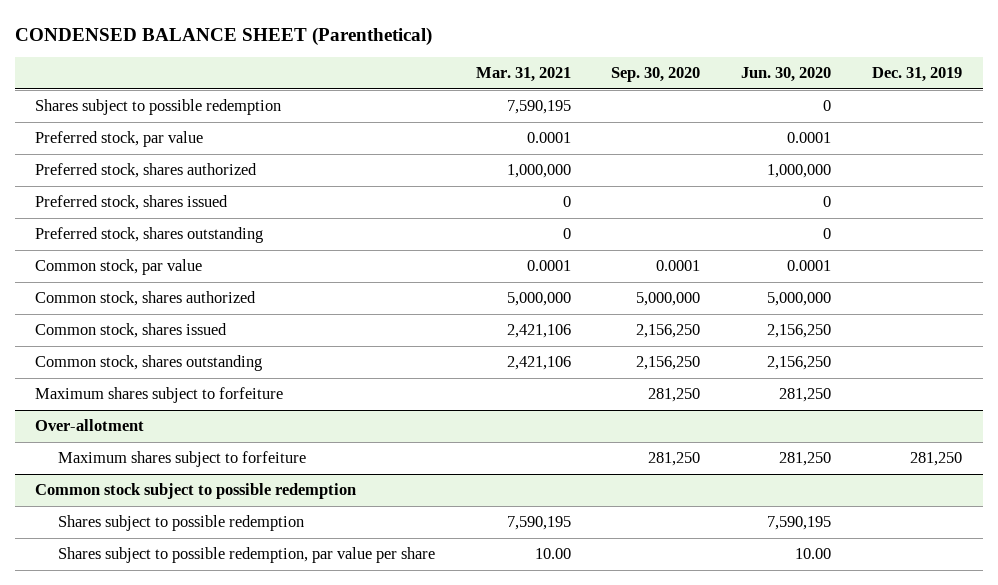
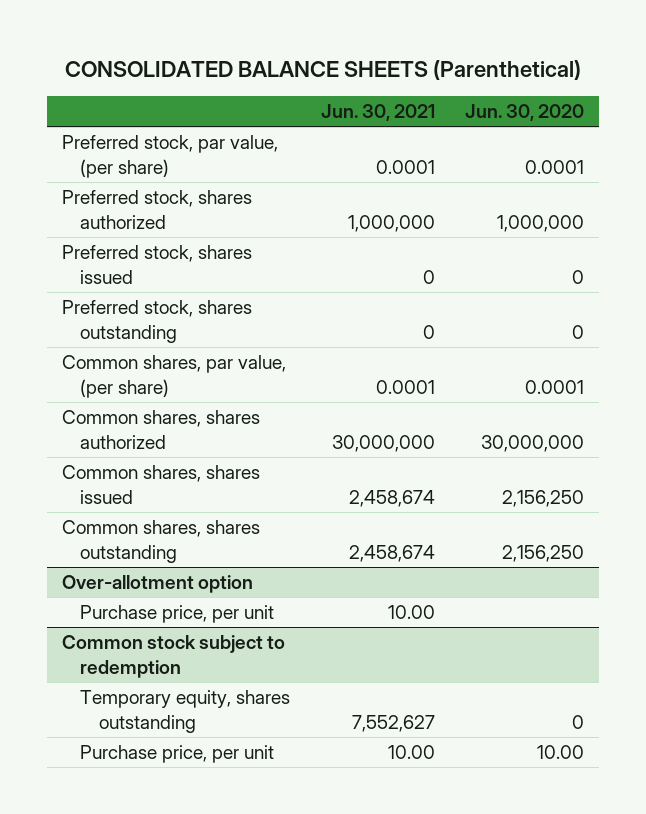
[14,26,432,46] CONDENSED BALANCE SHEET (Parenthetical) -> [65,59,582,80] CONSOLIDATED BALANCE SHEETS (Parenthetical)
[475,67,571,83] Mar. 31, 2021 -> none
[611,67,701,83] Sep. 30, 2020 -> none
[872,67,963,83] Dec. 31, 2019 -> none
none -> [320,104,435,122] Jun. 30, 2021
[35,99,282,116] Shares subject to possible redemption -> none
[35,131,204,148] Preferred stock, par value -> [62,135,279,178] Preferred stock, par value, (per share)
[35,387,284,404] Maximum shares subject to forfeiture -> none
[57,451,306,468] Maximum shares subject to forfeiture -> none
[57,515,304,532] Shares subject to possible redemption -> none
[57,547,435,564] Shares subject to possible redemption, par value per share -> none
[35,259,203,276] Common stock, par value -> [62,355,287,398] Common shares, par value, (per share)
[35,291,257,307] Common stock, shares authorized -> [62,410,261,449] Common shares, shares authorized
[767,292,832,307] 5,000,000 -> [480,434,584,452] 30,000,000
[35,323,228,339] Common stock, shares issued -> [62,465,261,504] Common shares, shares issued
[35,355,263,372] Common stock, shares outstanding -> [62,520,261,563] Common shares, shares outstanding
[35,419,145,432] Over-allotment -> [62,575,254,594] Over-allotment option
none -> [80,605,275,624] Purchase price, per unit
[35,483,357,500] Common stock subject to possible redemption -> [62,635,286,678] Common stock subject to redemption
none -> [80,690,291,733] Temporary equity, shares outstanding
none -> [80,745,275,764] Purchase price, per unit

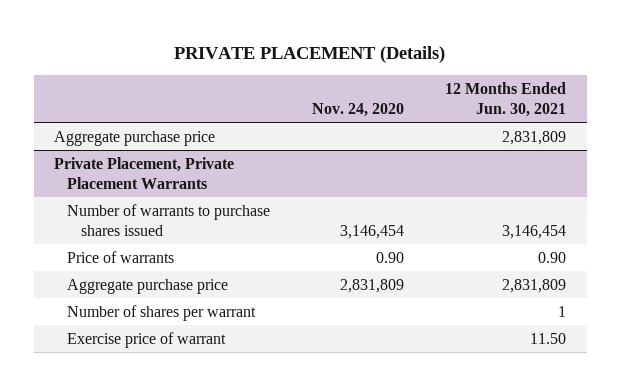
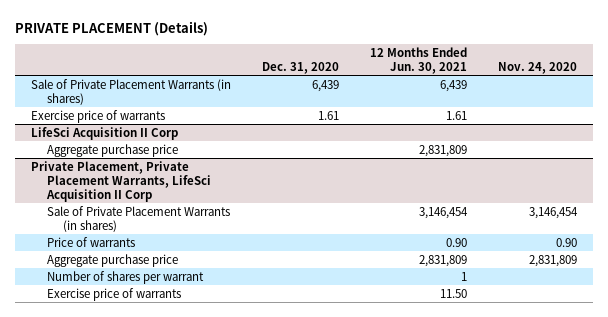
none -> [262,61,340,74] Dec. 31, 2020
none -> [30,78,231,105] Sale of Private Placement Warrants (in shares)
none -> [30,109,165,123] Exercise price of warrants
none -> [30,126,178,140] LifeSci Acquisition II Corp
[54,156,235,189] Private Placement, Private Placement Warrants -> none
none -> [30,160,212,202] Private Placement, Private Placement Warrants, LifeSci Acquisition II Corp
[67,203,271,236] Number of warrants to purchase shares issued -> [47,205,231,232] Sale of Private Placement Warrants (in shares)
[67,331,227,348] Exercise price of warrant -> [47,287,182,301] Exercise price of warrants

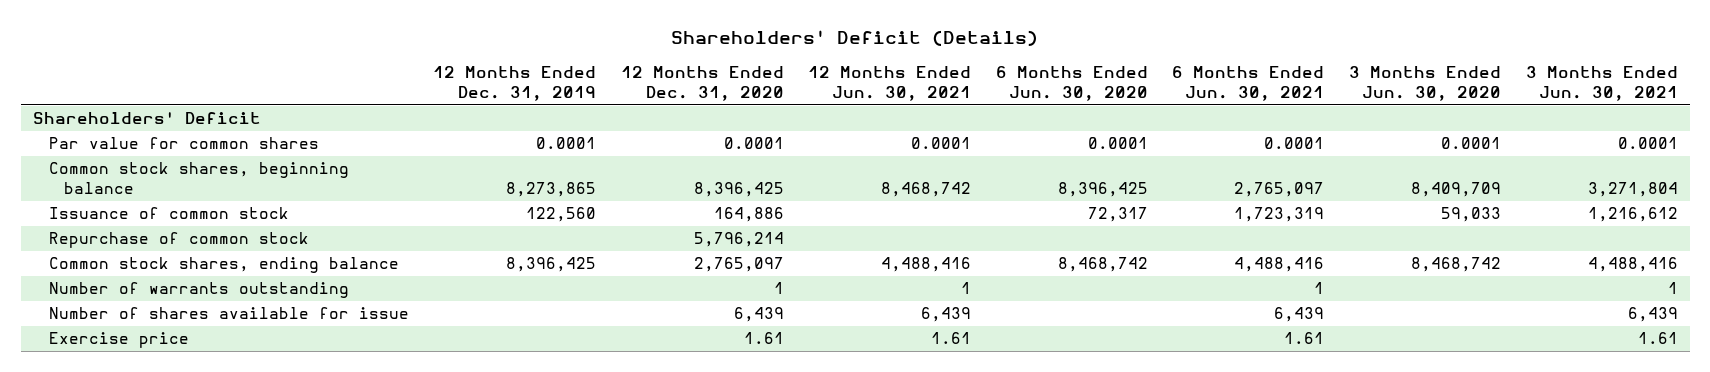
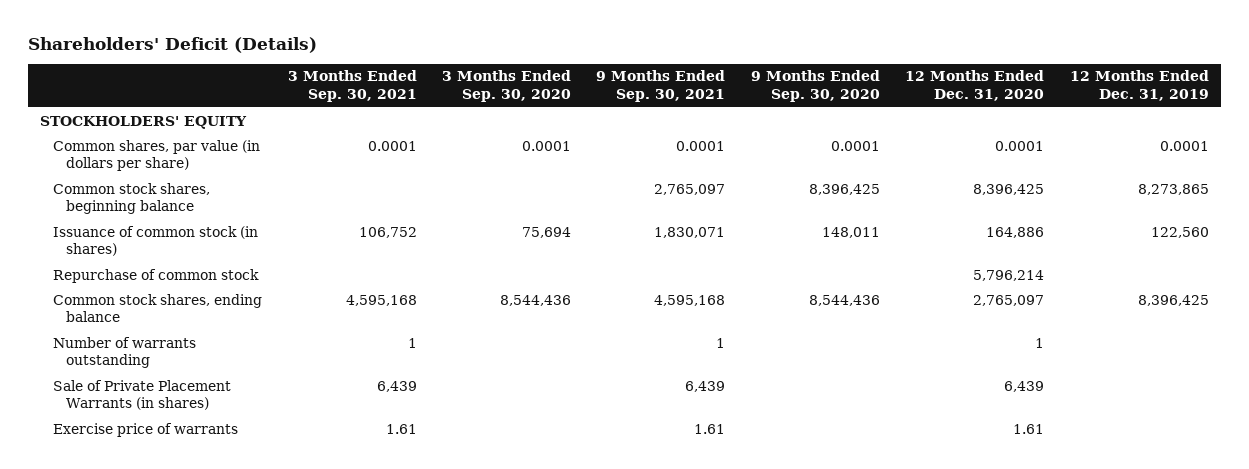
[808,66,972,101] 12 Months Ended Jun. 30, 2021 -> none
[995,66,1148,101] 6 Months Ended Jun. 30, 2020 -> none
[1172,66,1325,101] 6 Months Ended Jun. 30, 2021 -> none
[1349,66,1502,101] 3 Months Ended Jun. 30, 2020 -> none
[1525,66,1678,101] 3 Months Ended Jun. 30, 2021 -> none
none -> [287,70,417,103] 3 Months Ended Sep. 30, 2021
none -> [441,70,571,103] 3 Months Ended Sep. 30, 2020
none -> [596,70,726,103] 9 Months Ended Sep. 30, 2021
none -> [750,70,880,103] 9 Months Ended Sep. 30, 2020
[32,112,261,125] Shareholders' Deficit -> [40,115,248,129] STOCKHOLDERS' EQUITY
[48,137,319,150] Par value for common shares -> [53,139,261,172] Common shares, par value (in dollars per share)
[48,207,289,220] Issuance of common stock -> [53,225,259,257] Issuance of common stock (in shares)
[48,307,409,320] Number of shares available for issue -> [53,379,232,411] Sale of Private Placement Warrants (in shares)
[48,332,189,349] Exercise price -> [53,422,239,437] Exercise price of warrants

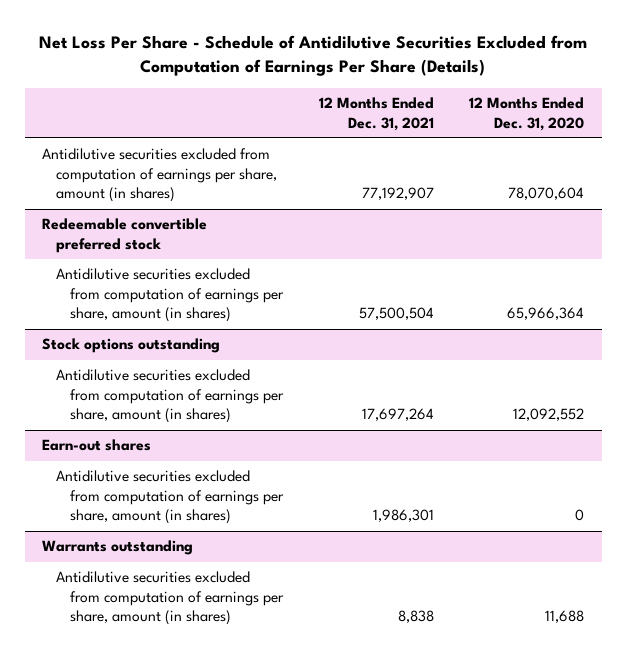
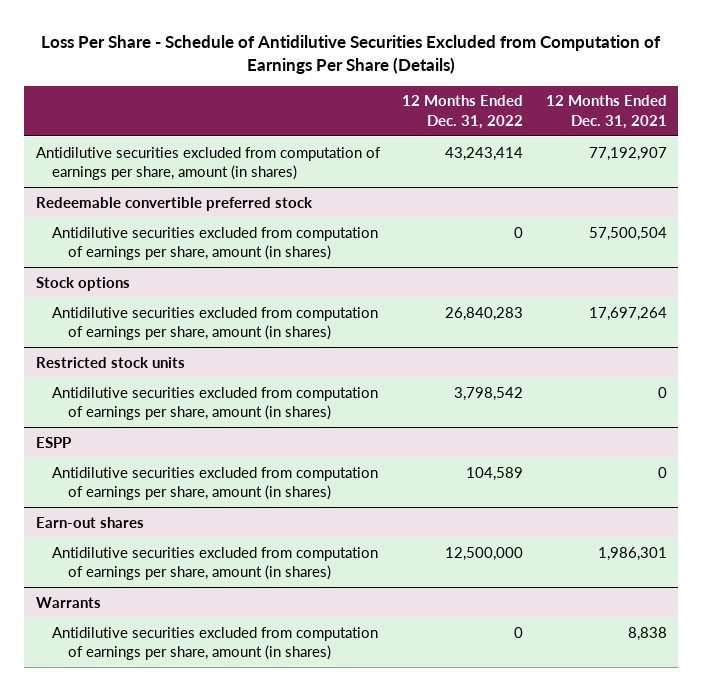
[39,35,588,77] Net Loss Per Share - Schedule of Antidilutive Securities Excluded from Computation of Earnings Per Share (Details) -> [41,34,662,74] Loss Per Share - Schedule of Antidilutive Securities Excluded from Computation of Earnings Per Share (Details)
[469,97,585,131] 12 Months Ended Dec. 31, 2020 -> none
none -> [402,95,524,129] 12 Months Ended Dec. 31, 2022
[42,338,221,354] Stock options outstanding -> [35,276,130,291] Stock options
none -> [35,356,185,368] Restricted stock units
none -> [51,386,378,420] Antidilutive securities excluded from computation of earnings per share, amount (in shares)
none -> [35,436,71,448] ESPP
none -> [51,466,378,500] Antidilutive securities excluded from computation of earnings per share, amount (in shares)
[42,540,194,556] Warrants outstanding -> [35,596,101,608] Warrants

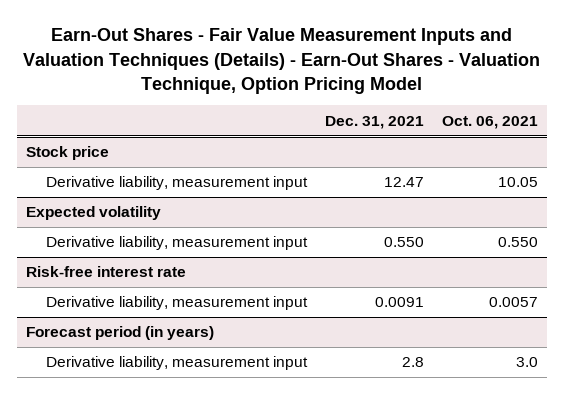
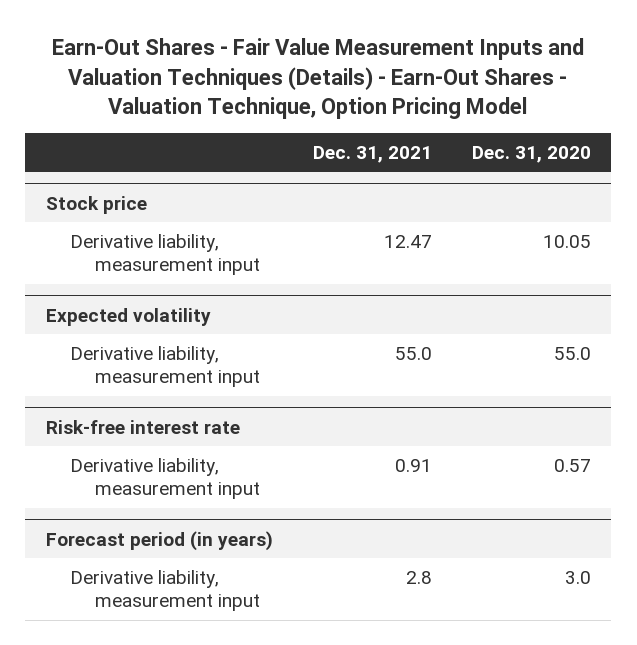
[442,115,539,129] Oct. 06, 2021 -> none
none -> [472,146,592,164] Dec. 31, 2020
[384,237,425,248] 0.550 -> [394,346,432,360] 55.0
[375,297,425,308] 0.0091 -> [394,458,432,472] 0.91

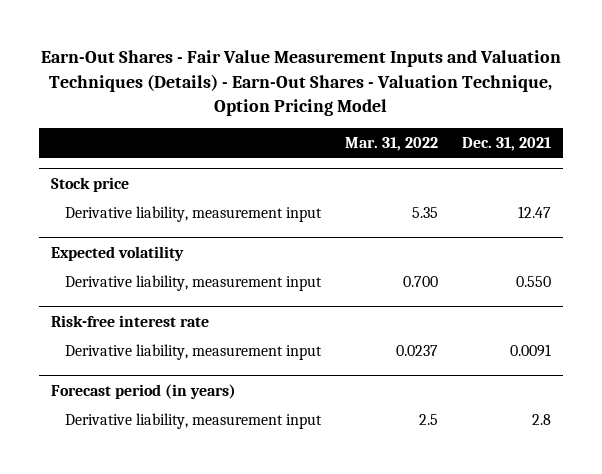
[472,146,592,164] Dec. 31, 2020 -> none
none -> [344,137,438,152] Mar. 31, 2022
[394,346,432,360] 55.0 -> [516,276,552,288] 0.550
[394,458,432,472] 0.91 -> [510,344,552,358] 0.0091

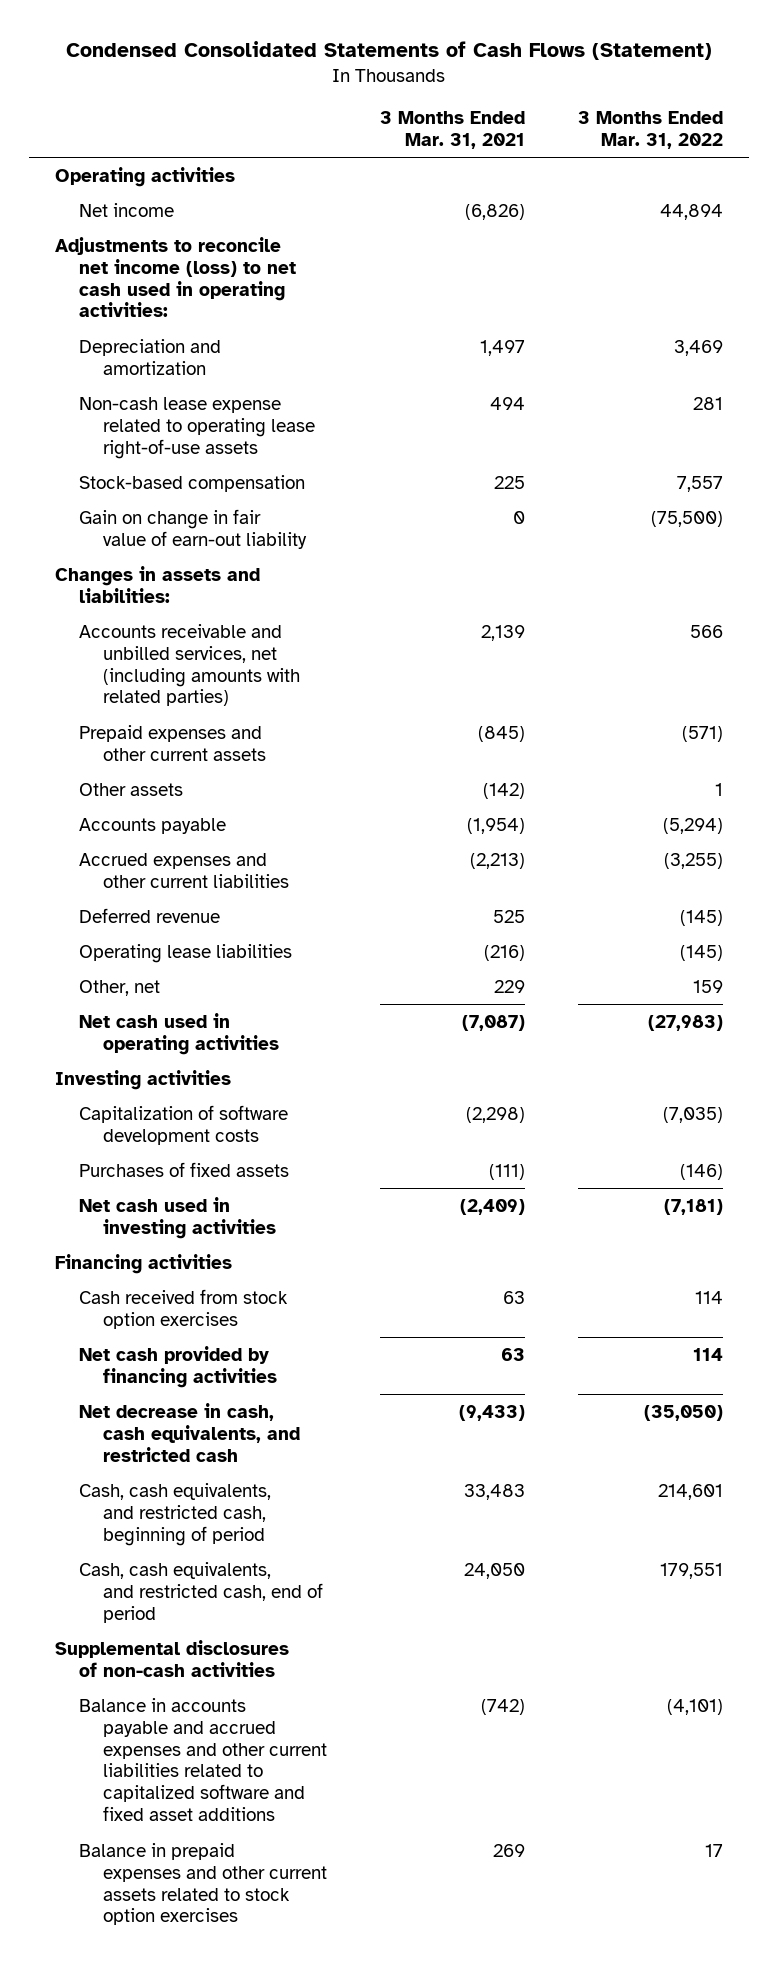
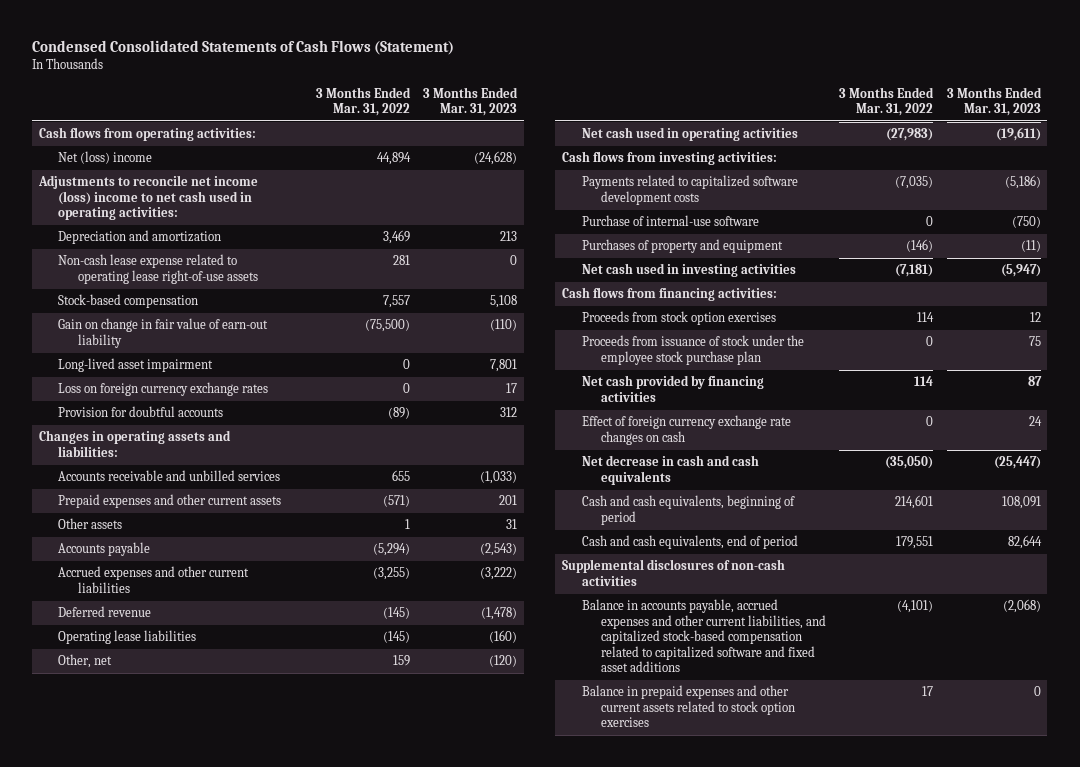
[379,111,525,149] 3 Months Ended Mar. 31, 2021 -> none
none -> [423,86,519,117] 3 Months Ended Mar. 31, 2023
[54,166,235,187] Operating activities -> [38,127,256,142] Cash flows from operating activities:
[79,202,175,217] Net income -> [58,151,153,165] Net (loss) income
[54,236,297,318] Adjustments to reconcile net income (loss) to net cash used in operating activities: -> [37,175,258,221] Adjustments to reconcile net income (loss) income to net cash used in operating activities:
none -> [58,358,214,373] Long-lived asset impairment
none -> [58,382,269,397] Loss on foreign currency exchange rates
none -> [58,406,224,418] Provision for doubtful accounts
[54,565,260,603] Changes in assets and liabilities: -> [38,430,231,457] Changes in operating assets and liabilities:
[79,623,301,707] Accounts receivable and unbilled services, net (including amounts with related parties) -> [58,470,281,482] Accounts receivable and unbilled services
[689,624,723,638] 566 -> [392,470,411,482] 655
[54,1069,231,1090] Investing activities -> [562,151,778,166] Cash flows from investing activities:
[79,1104,289,1145] Capitalization of software development costs -> [581,175,798,205] Payments related to capitalized software development costs
none -> [581,215,759,227] Purchase of internal-use software
[79,1161,290,1177] Purchases of fixed assets -> [581,239,783,254] Purchases of property and equipment
[54,1253,232,1274] Financing activities -> [562,287,778,302] Cash flows from financing activities:
[79,1288,289,1329] Cash received from stock option exercises -> [581,311,776,326] Proceeds from stock option exercises
none -> [581,335,804,365] Proceeds from issuance of stock under the employee stock purchase plan
none -> [581,415,791,445] Effect of foreign currency exchange rate changes on cash
[79,1402,301,1462] Net decrease in cash, cash equivalents, and restricted cash -> [581,455,759,485] Net decrease in cash and cash equivalents
[79,1482,272,1546] Cash, cash equivalents, and restricted cash, beginning of period -> [581,495,795,525] Cash and cash equivalents, beginning of period
[79,1561,324,1623] Cash, cash equivalents, and restricted cash, end of period -> [581,535,798,550] Cash and cash equivalents, end of period
[79,1697,328,1822] Balance in accounts payable and accrued expenses and other current liabilities related to capitalized software and fixed asset additions -> [581,599,827,673] Balance in accounts payable, accrued expenses and other current liabilities, and capitalized stock-based compensation related to capitalized software and fixed asset additions

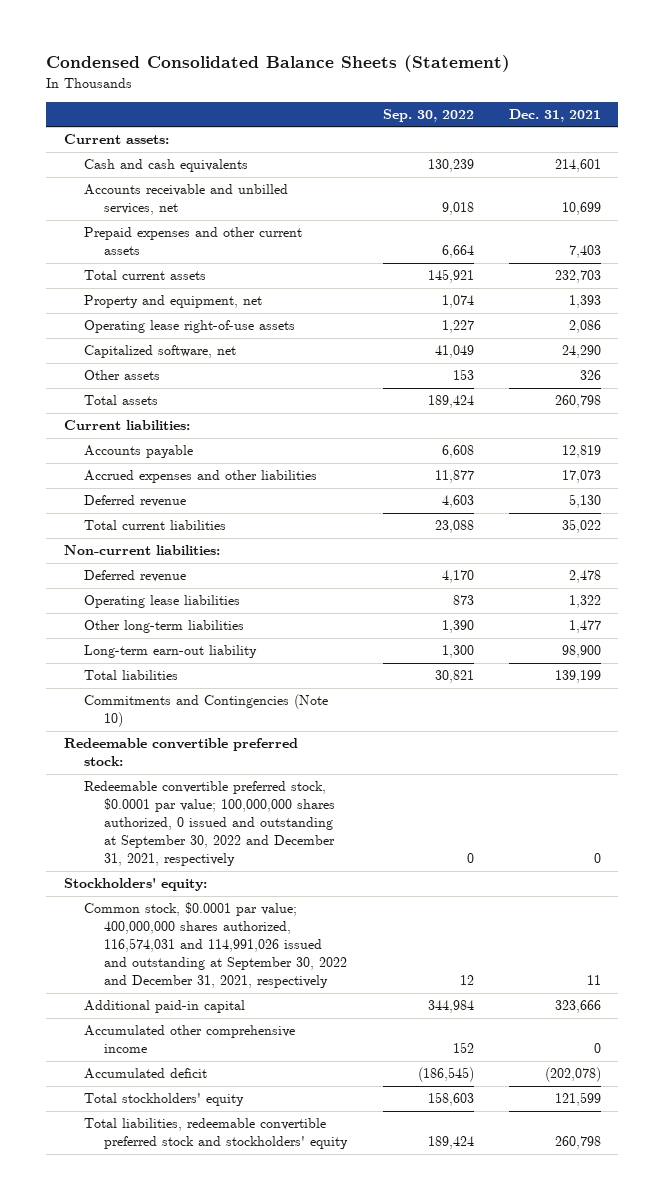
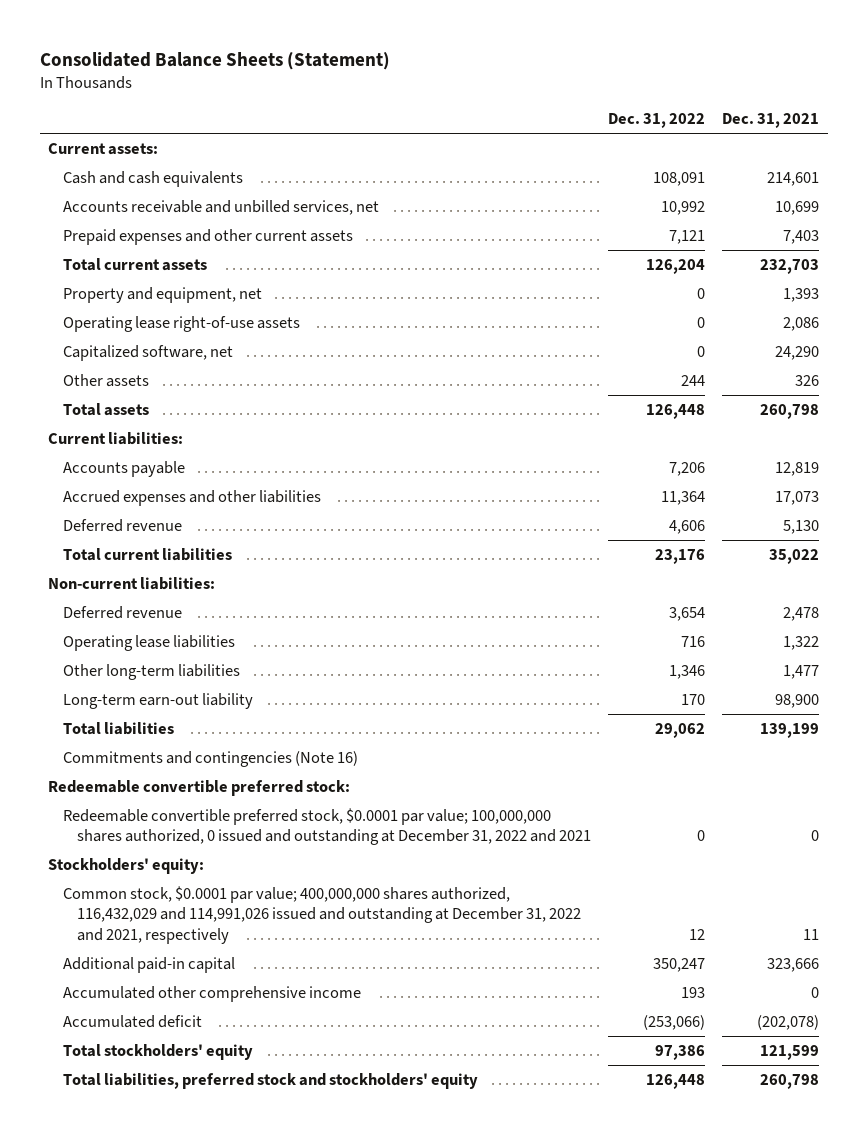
[46,55,511,73] Condensed Consolidated Balance Sheets (Statement) -> [39,51,390,70] Consolidated Balance Sheets (Statement)
[382,109,474,123] Sep. 30, 2022 -> none
none -> [608,113,706,129] Dec. 31, 2022
[84,694,329,728] Commitments and Contingencies (Note 10) -> [62,750,358,767] Commitments and contingencies (Note 16)
[84,781,336,867] Redeemable convertible preferred stock, $0.0001 par value; 100,000,000 shares authorized, 0 issued and outstanding at September 30, 2022 and December 31, 2021, respectively -> [62,807,592,846] Redeemable convertible preferred stock, $0.0001 par value; 100,000,000 shares authorized, 0 issued and outstanding at December 31, 2022 and 2021
[84,902,348,989] Common stock, $0.0001 par value; 400,000,000 shares authorized, 116,574,031 and 114,991,026 issued and outstanding at September 30, 2022 and December 31, 2021, respectively -> [62,885,582,944] Common stock, $0.0001 par value; 400,000,000 shares authorized, 116,432,029 and 114,991,026 issued and outstanding at December 31, 2022 and 2021, respectively
[84,1118,349,1150] Total liabilities, redeemable convertible preferred stock and stockholders' equity -> [62,1072,478,1089] Total liabilities, preferred stock and stockholders' equity

